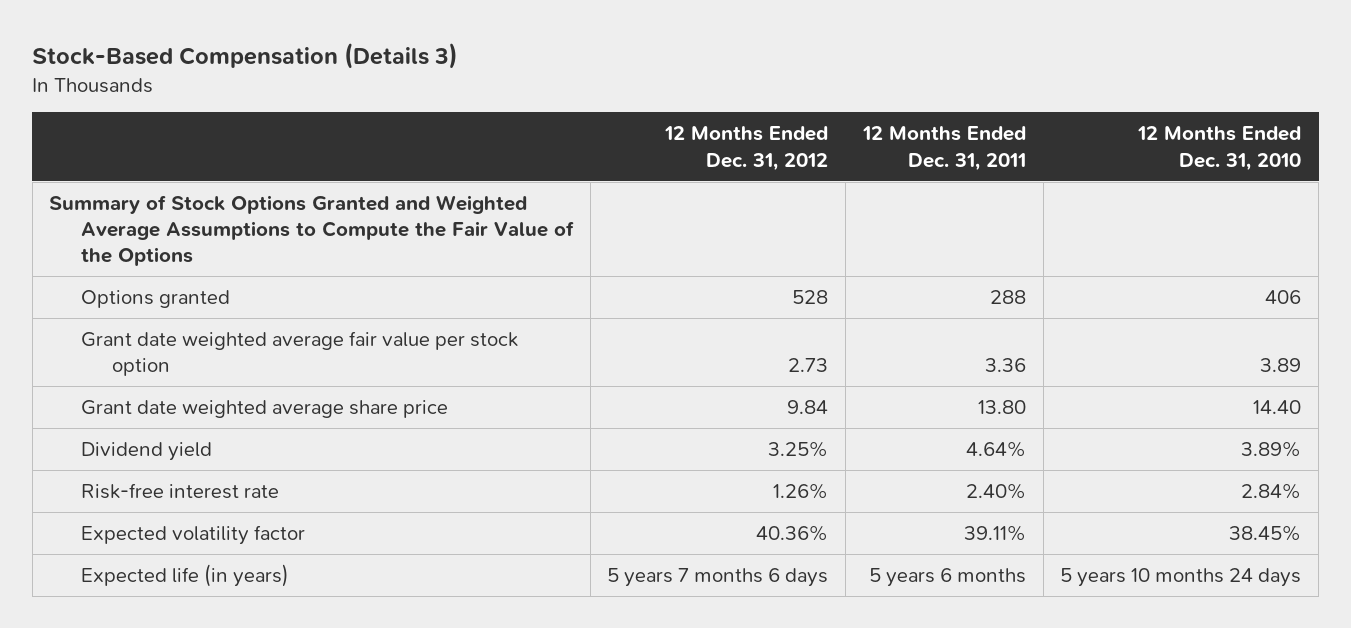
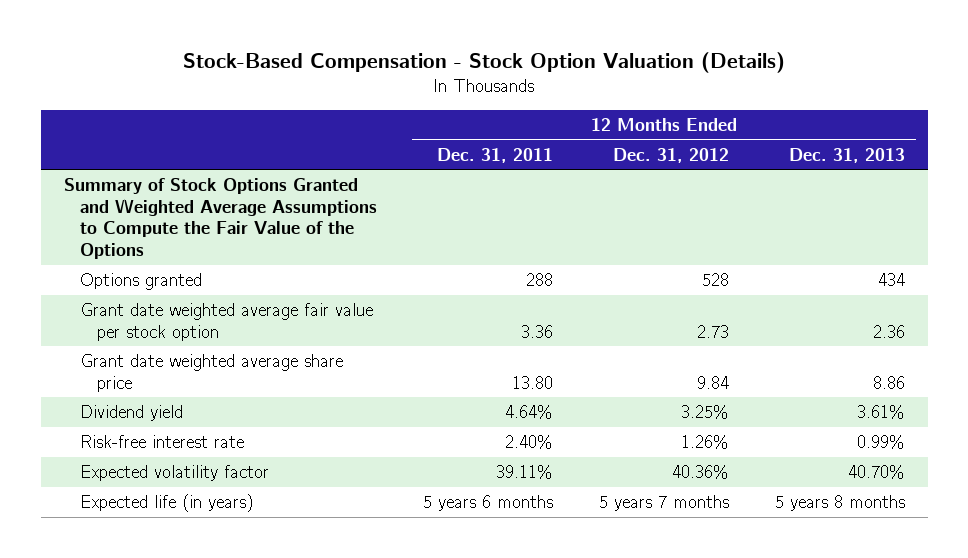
[32,43,459,70] Stock-Based Compensation (Details 3) -> [183,52,786,74] Stock-Based Compensation - Stock Option Valuation (Details)
[1137,126,1302,171] 12 Months Ended Dec. 31, 2010 -> none
none -> [788,147,905,163] Dec. 31, 2013
[607,568,829,588] 5 years 7 months 6 days -> [598,495,729,512] 5 years 7 months

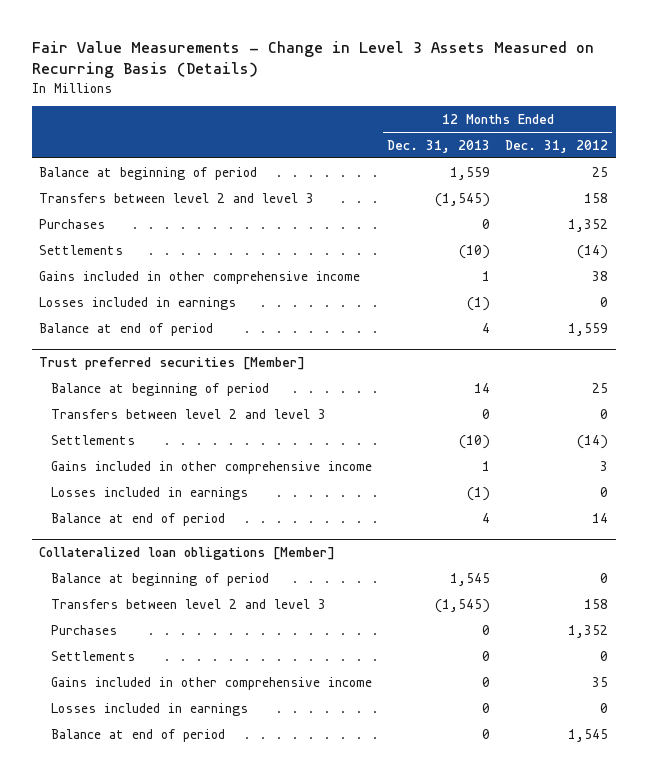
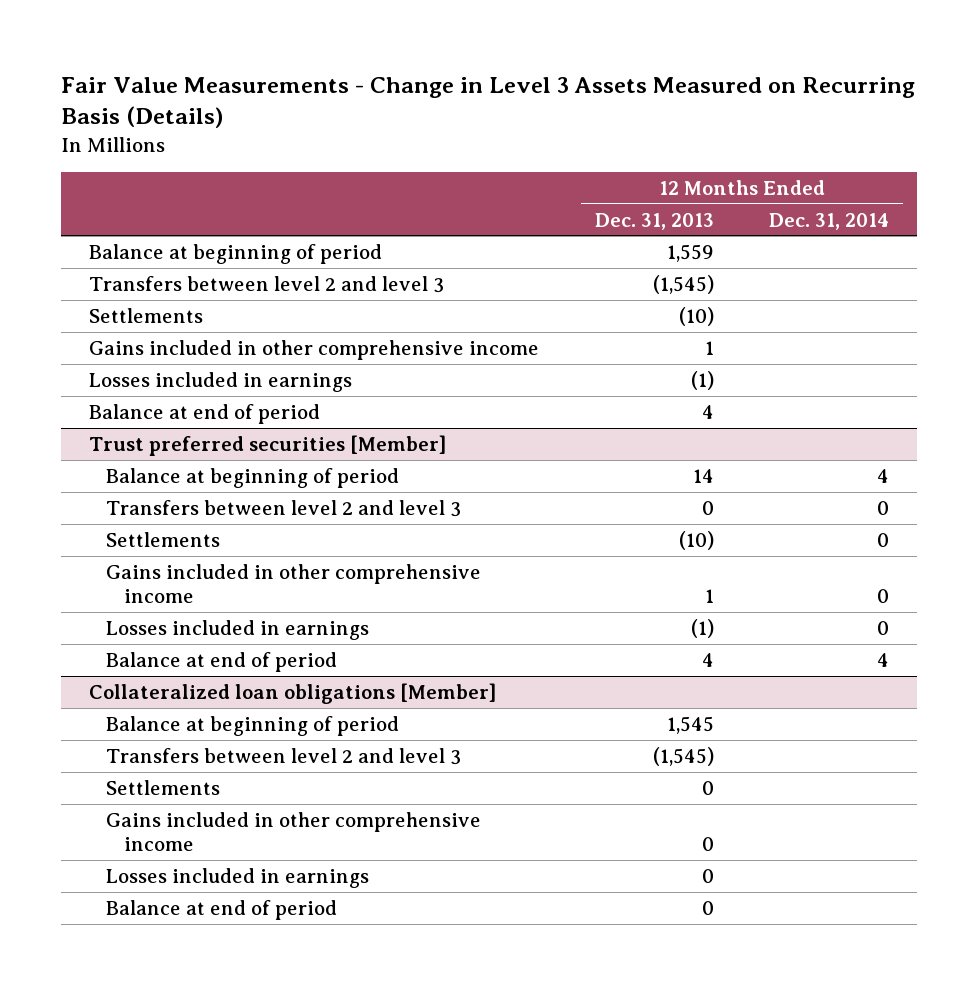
[505,139,609,153] Dec. 31, 2012 -> none
none -> [769,212,890,230] Dec. 31, 2014
[39,218,106,229] Purchases -> none
[50,624,117,635] Purchases -> none

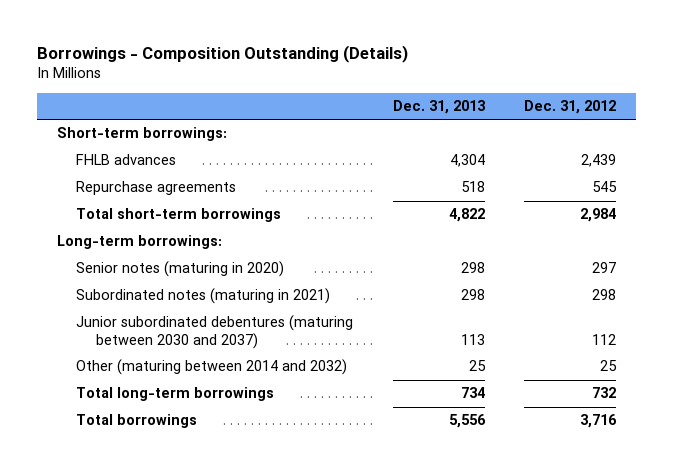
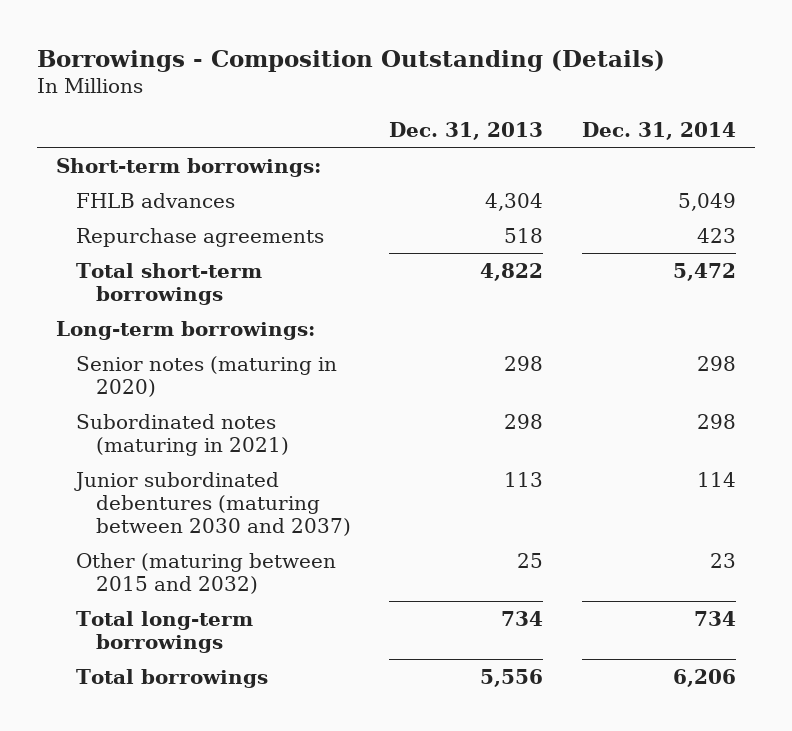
[524,100,617,115] Dec. 31, 2012 -> none
none -> [581,122,736,141] Dec. 31, 2014
[76,359,348,376] Other (maturing between 2014 and 2032) -> [75,552,336,594] Other (maturing between 2015 and 2032)

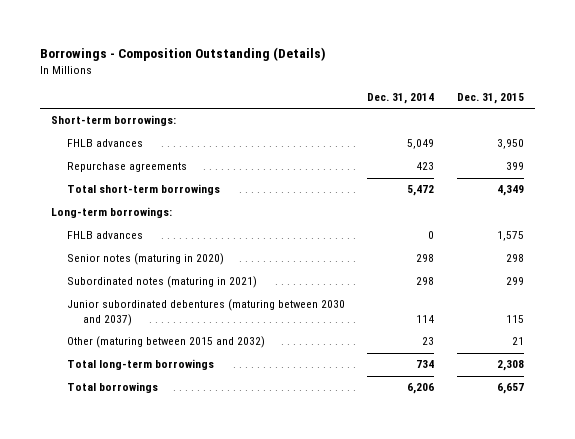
[389,122,544,141] Dec. 31, 2013 -> none
none -> [456,92,524,104] Dec. 31, 2015
none -> [66,231,143,240] FHLB advances

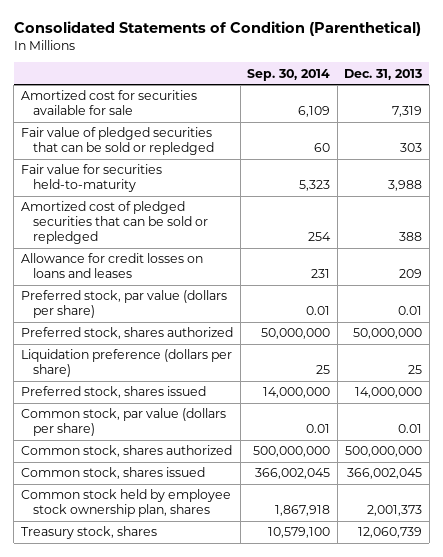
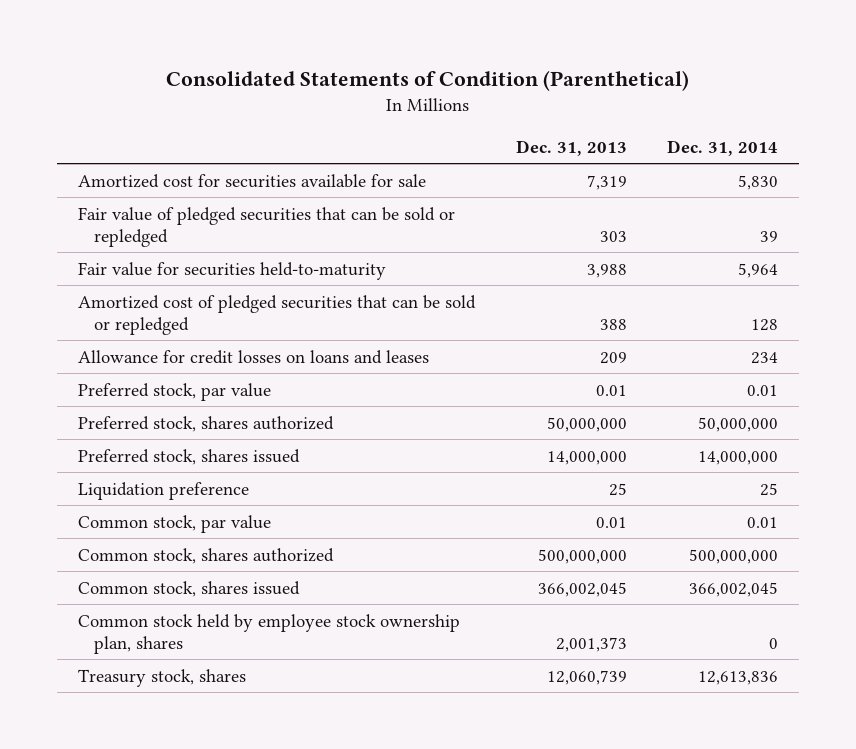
[247,68,331,81] Sep. 30, 2014 -> none
none -> [667,139,779,156] Dec. 31, 2014
[20,290,227,319] Preferred stock, par value (dollars per share) -> [77,382,271,401] Preferred stock, par value
[20,349,232,378] Liquidation preference (dollars per share) -> none
none -> [77,481,249,500] Liquidation preference
[20,408,226,437] Common stock, par value (dollars per share) -> [77,514,271,533] Common stock, par value

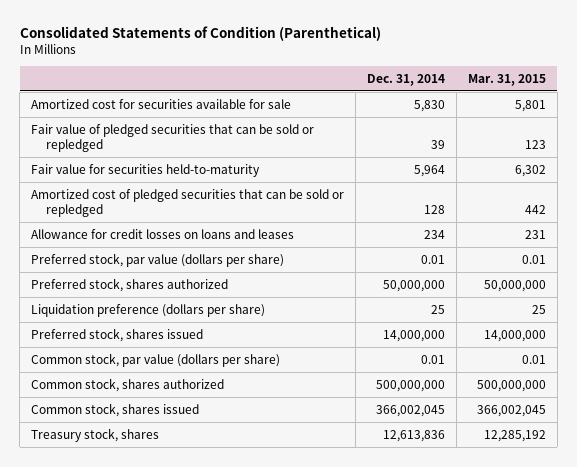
[515,139,627,156] Dec. 31, 2013 -> none
none -> [467,73,546,86] Mar. 31, 2015
[77,382,271,401] Preferred stock, par value -> [31,252,285,267] Preferred stock, par value (dollars per share)
none -> [31,303,266,317] Liquidation preference (dollars per share)
[77,481,249,500] Liquidation preference -> none
[77,514,271,533] Common stock, par value -> [31,352,281,367] Common stock, par value (dollars per share)
[77,613,460,654] Common stock held by employee stock ownership plan, shares -> none

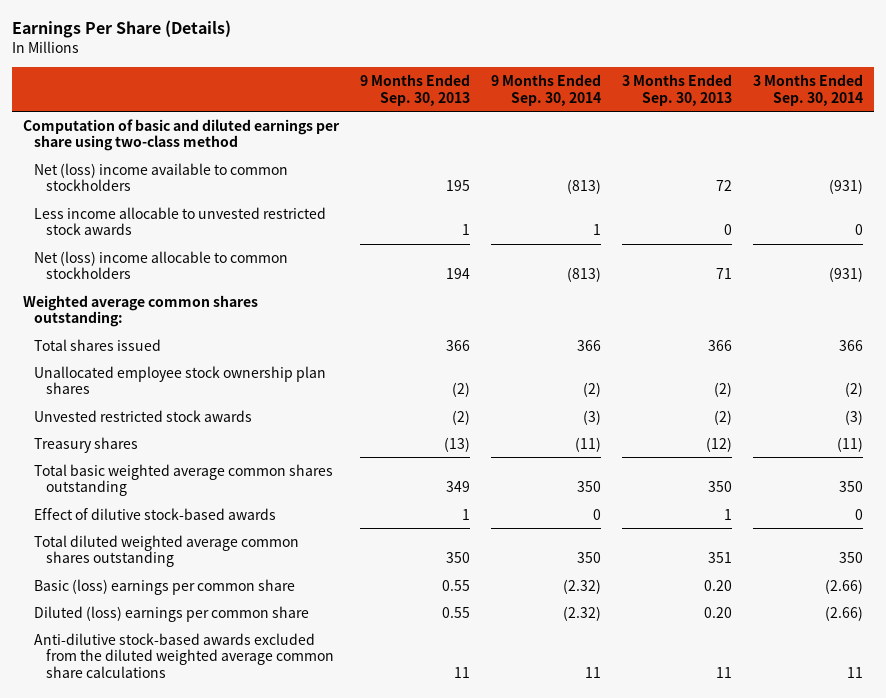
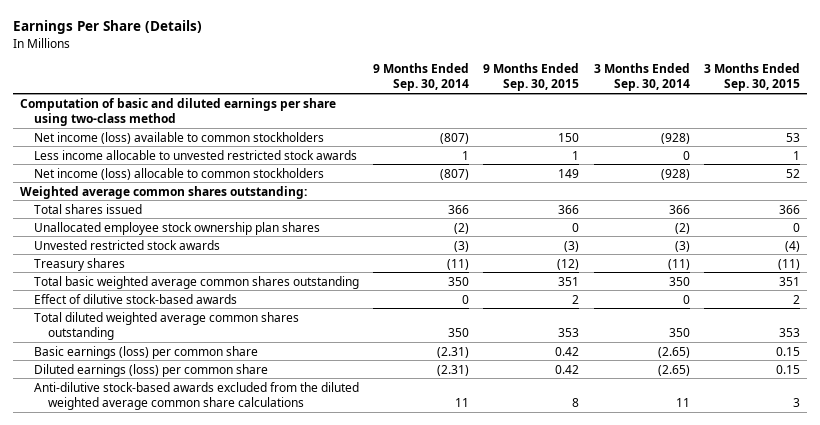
[360,73,471,106] 9 Months Ended Sep. 30, 2013 -> none
[622,73,733,106] 3 Months Ended Sep. 30, 2013 -> none
none -> [483,63,580,92] 9 Months Ended Sep. 30, 2015
none -> [703,63,800,92] 3 Months Ended Sep. 30, 2015
[34,162,289,192] Net (loss) income available to common stockholders -> [33,131,324,144] Net income (loss) available to common stockholders
[567,179,602,195] (813) -> [440,132,470,144] (807)
[829,179,864,195] (931) -> [660,132,690,144] (928)
[34,250,289,280] Net (loss) income allocable to common stockholders -> [33,167,324,180] Net income (loss) allocable to common stockholders
[567,267,602,283] (813) -> [440,168,470,180] (807)
[829,267,864,283] (931) -> [660,168,690,180] (928)
[34,578,296,595] Basic (loss) earnings per common share -> [33,345,258,359] Basic earnings (loss) per common share
[563,578,602,594] (2.32) -> [437,346,470,358] (2.31)
[825,578,864,594] (2.66) -> [657,346,690,358] (2.65)
[34,605,310,622] Diluted (loss) earnings per common share -> [33,363,268,377] Diluted earnings (loss) per common share
[563,605,602,621] (2.32) -> [437,364,470,376] (2.31)
[825,605,864,621] (2.66) -> [657,364,690,376] (2.65)

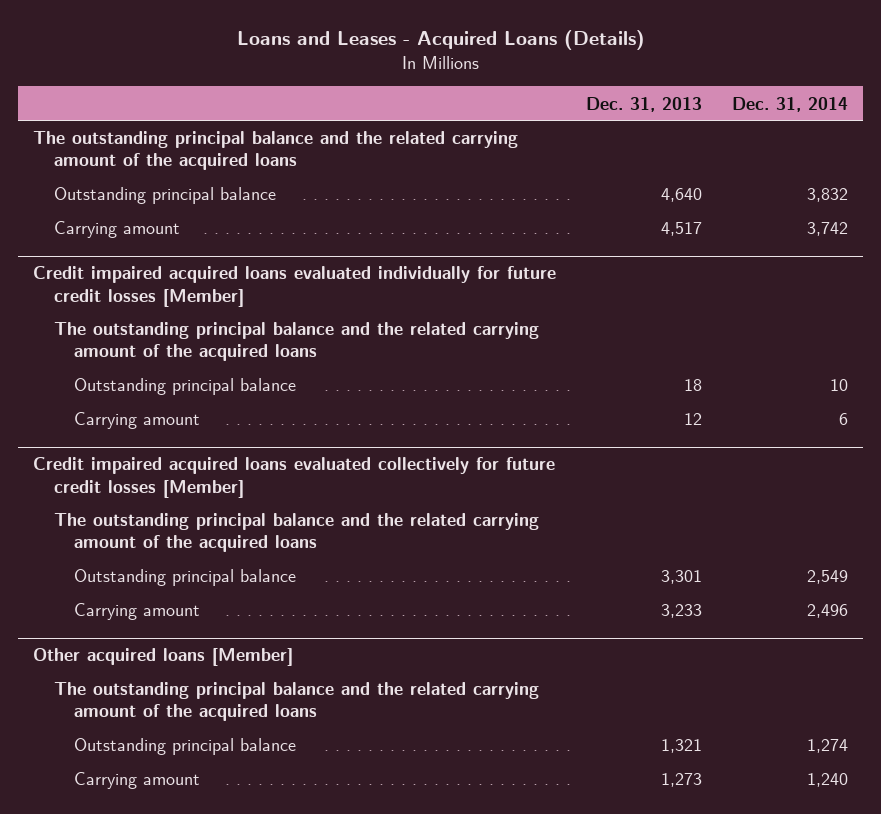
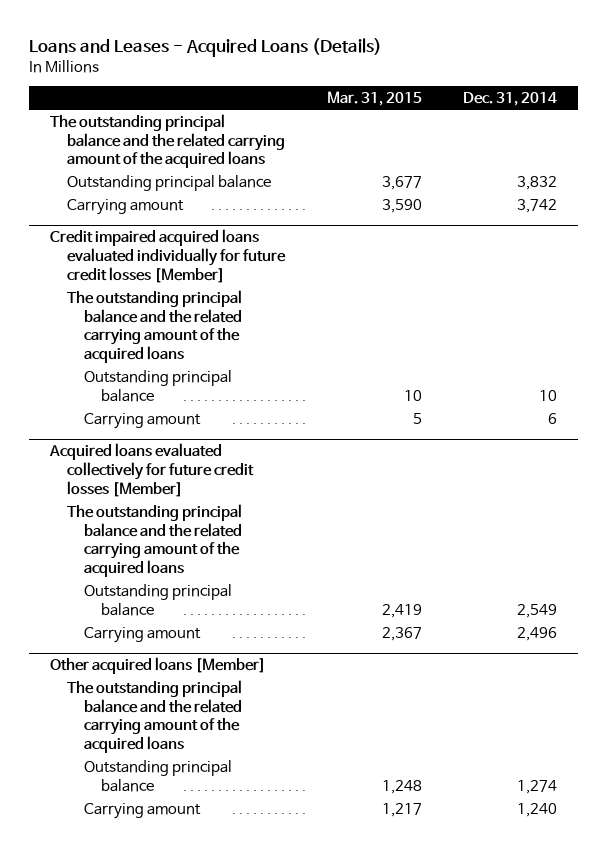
[586,96,703,112] Dec. 31, 2013 -> none
none -> [326,91,422,107] Mar. 31, 2015
[33,457,556,498] Credit impaired acquired loans evaluated collectively for future credit losses [Member] -> [48,443,254,497] Acquired loans evaluated collectively for future credit losses [Member]

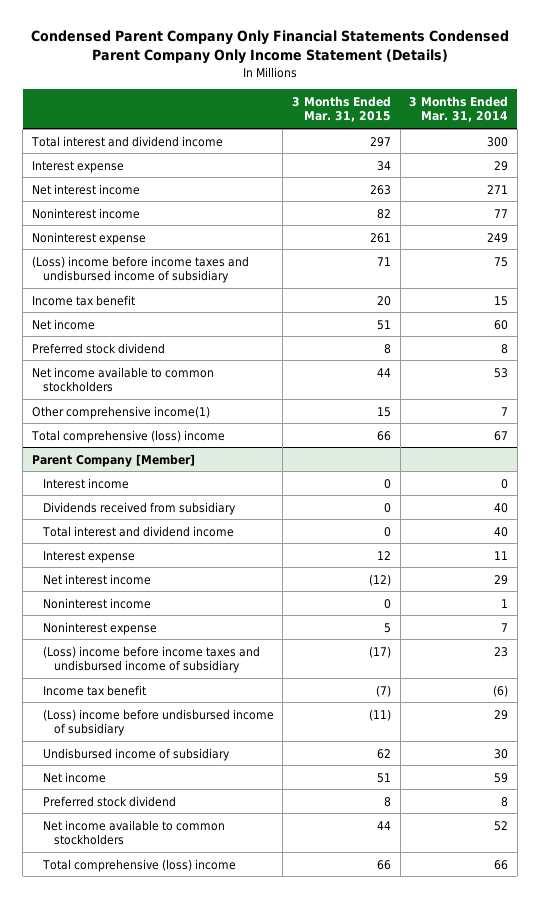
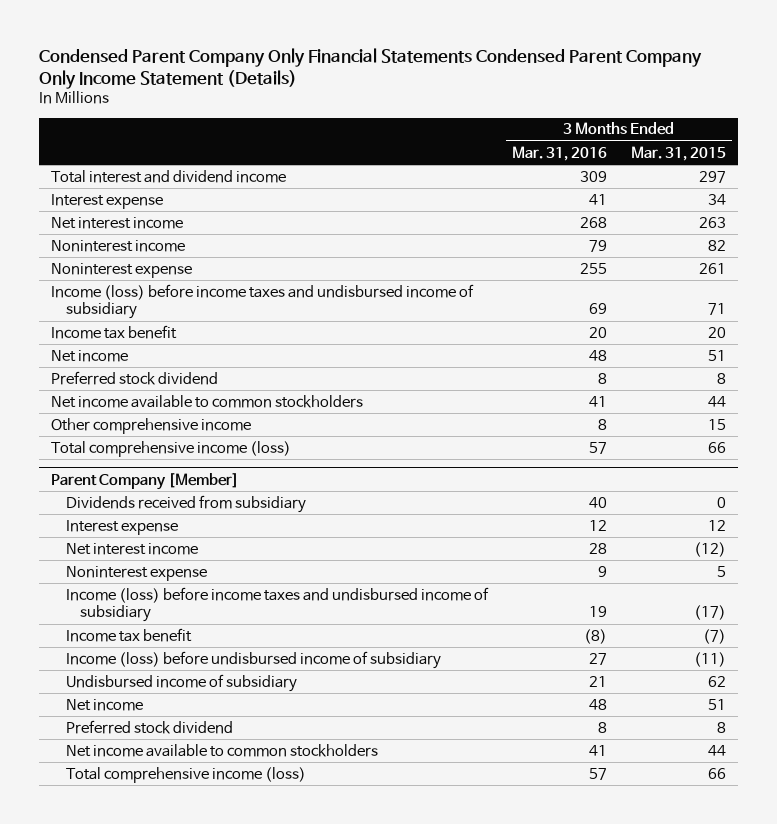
[409,95,509,123] 3 Months Ended Mar. 31, 2014 -> none
none -> [511,145,607,161] Mar. 31, 2016
[31,255,249,284] (Loss) income before income taxes and undisbursed income of subsidiary -> [51,283,475,320] Income (loss) before income taxes and undisbursed income of subsidiary
[31,405,210,419] Other comprehensive income(1) -> [51,417,252,434] Other comprehensive income
[30,429,225,443] Total comprehensive (loss) income -> [51,440,292,457] Total comprehensive income (loss)
[42,477,129,489] Interest income -> none
[41,525,234,537] Total interest and dividend income -> none
[42,597,151,609] Noninterest income -> none
[42,645,260,674] (Loss) income before income taxes and undisbursed income of subsidiary -> [65,586,489,623] Income (loss) before income taxes and undisbursed income of subsidiary
[42,708,274,737] (Loss) income before undisbursed income of subsidiary -> [65,650,441,669] Income (loss) before undisbursed income of subsidiary
[41,858,236,872] Total comprehensive (loss) income -> [65,766,306,783] Total comprehensive income (loss)

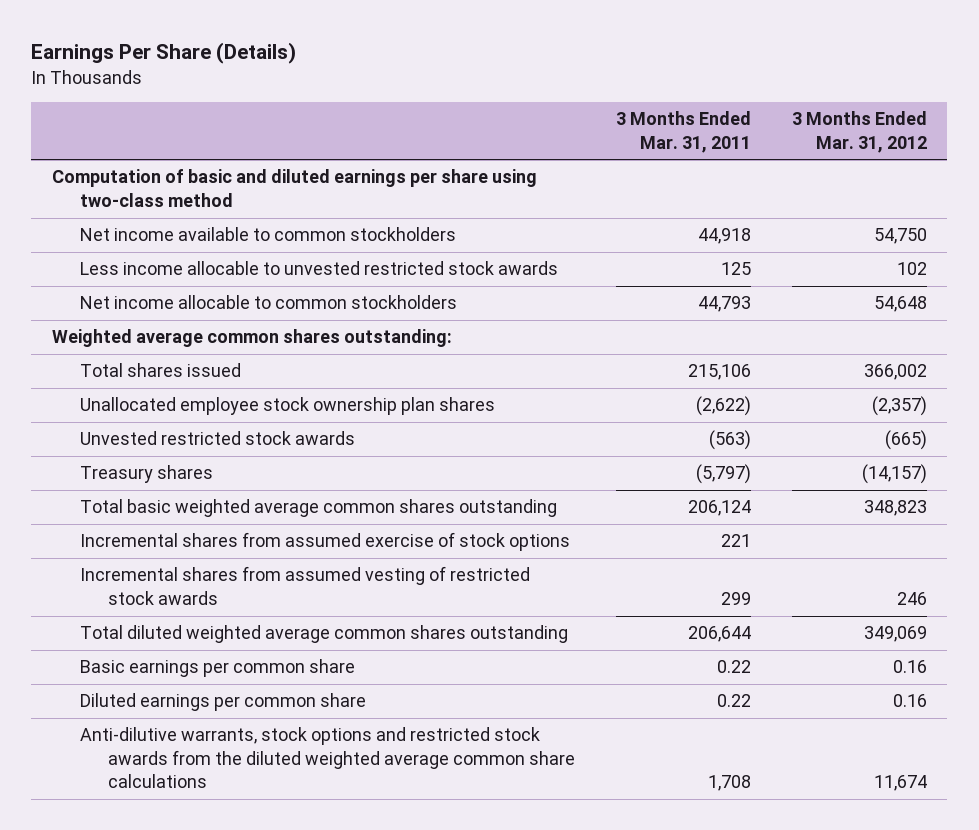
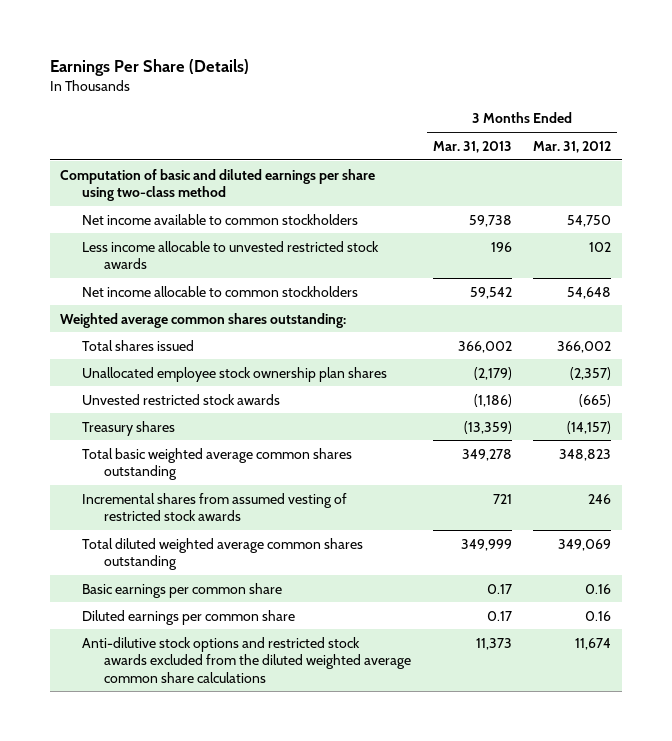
[615,111,751,153] 3 Months Ended Mar. 31, 2011 -> none
none -> [432,140,512,153] Mar. 31, 2013
[79,532,570,552] Incremental shares from assumed exercise of stock options -> none
[79,727,575,789] Anti-dilutive warrants, stock options and restricted stock awards from the diluted weighted average common share calculations -> [82,636,411,683] Anti-dilutive stock options and restricted stock awards excluded from the diluted weighted average common share calculations

